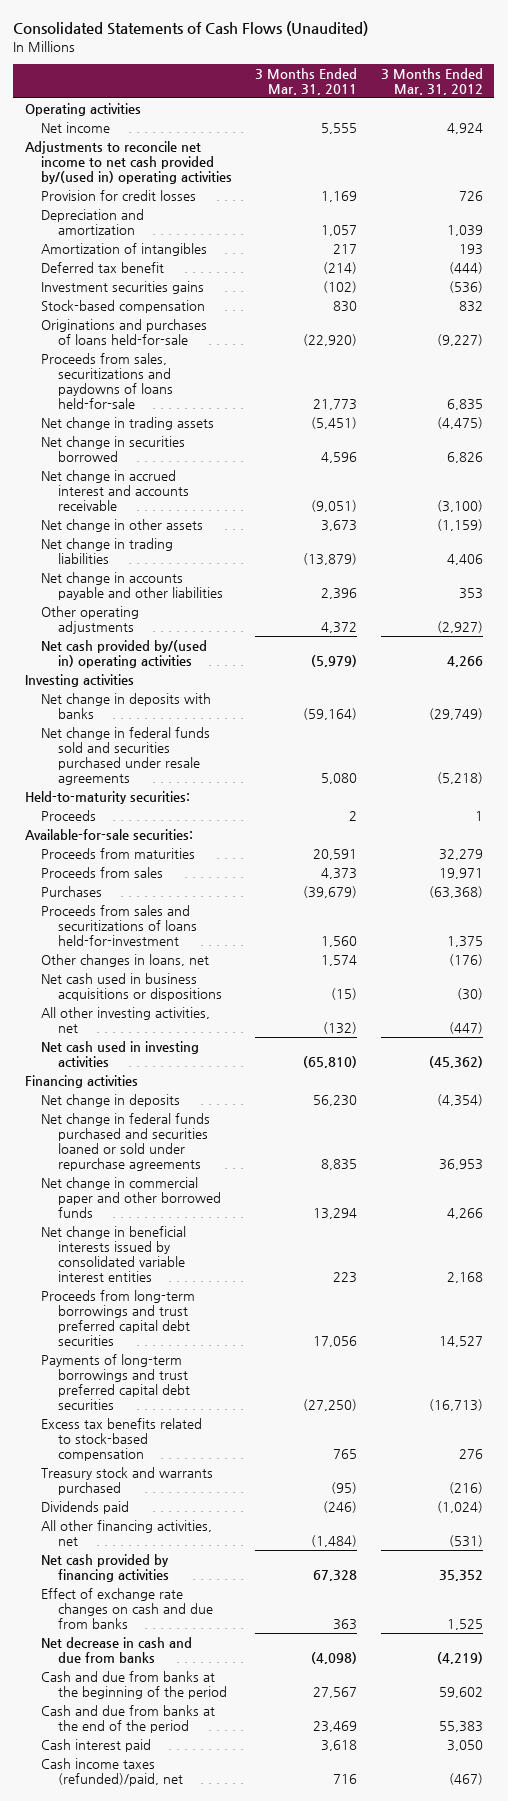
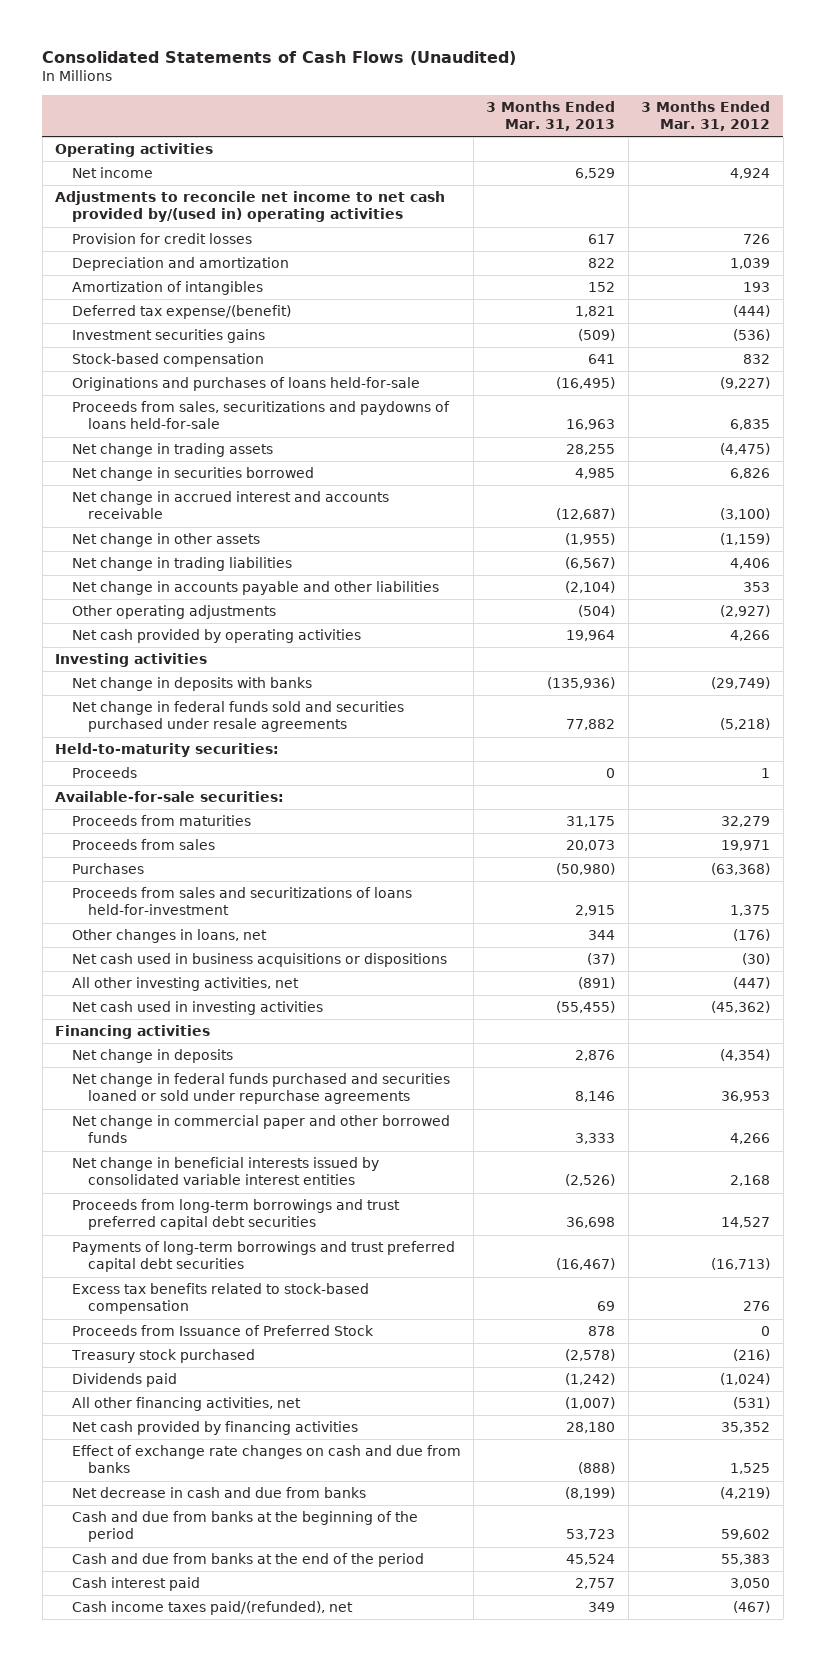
[255,67,358,95] 3 Months Ended Mar. 31, 2011 -> none
none -> [486,100,616,132] 3 Months Ended Mar. 31, 2013
[41,262,165,274] Deferred tax benefit -> [71,305,291,320] Deferred tax expense/(benefit)
[41,640,208,669] Net cash provided by/(used in) operating activities -> [71,629,361,644] Net cash provided by operating activities
none -> [71,1325,374,1337] Proceeds from Issuance of Preferred Stock
[41,1467,214,1496] Treasury stock and warrants purchased -> [70,1349,255,1364] Treasury stock purchased
[41,1758,183,1787] Cash income taxes (refunded)/paid, net -> [71,1601,353,1616] Cash income taxes paid/(refunded), net

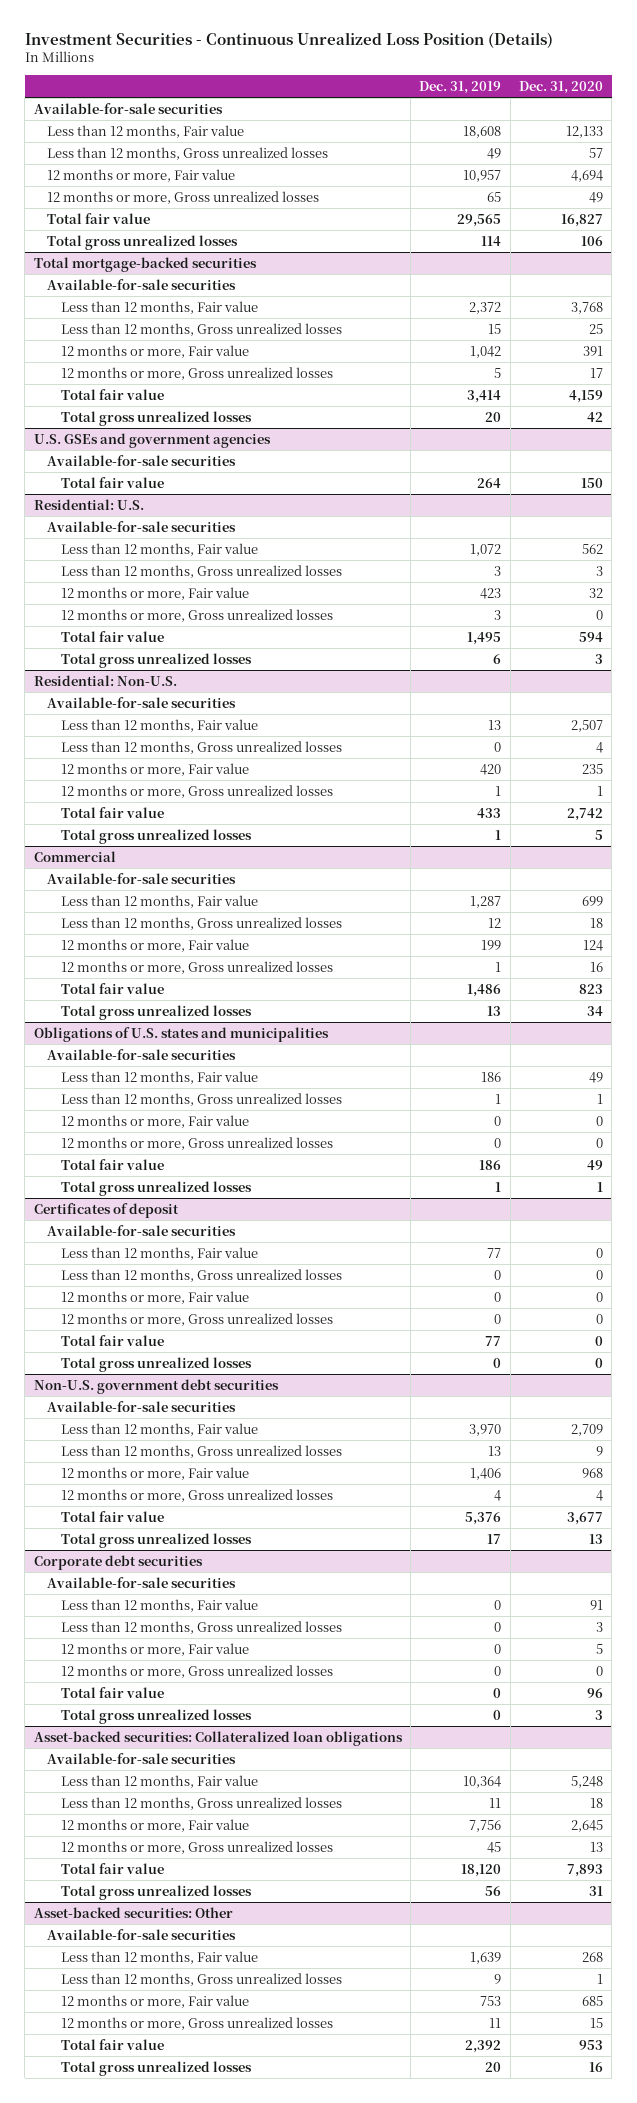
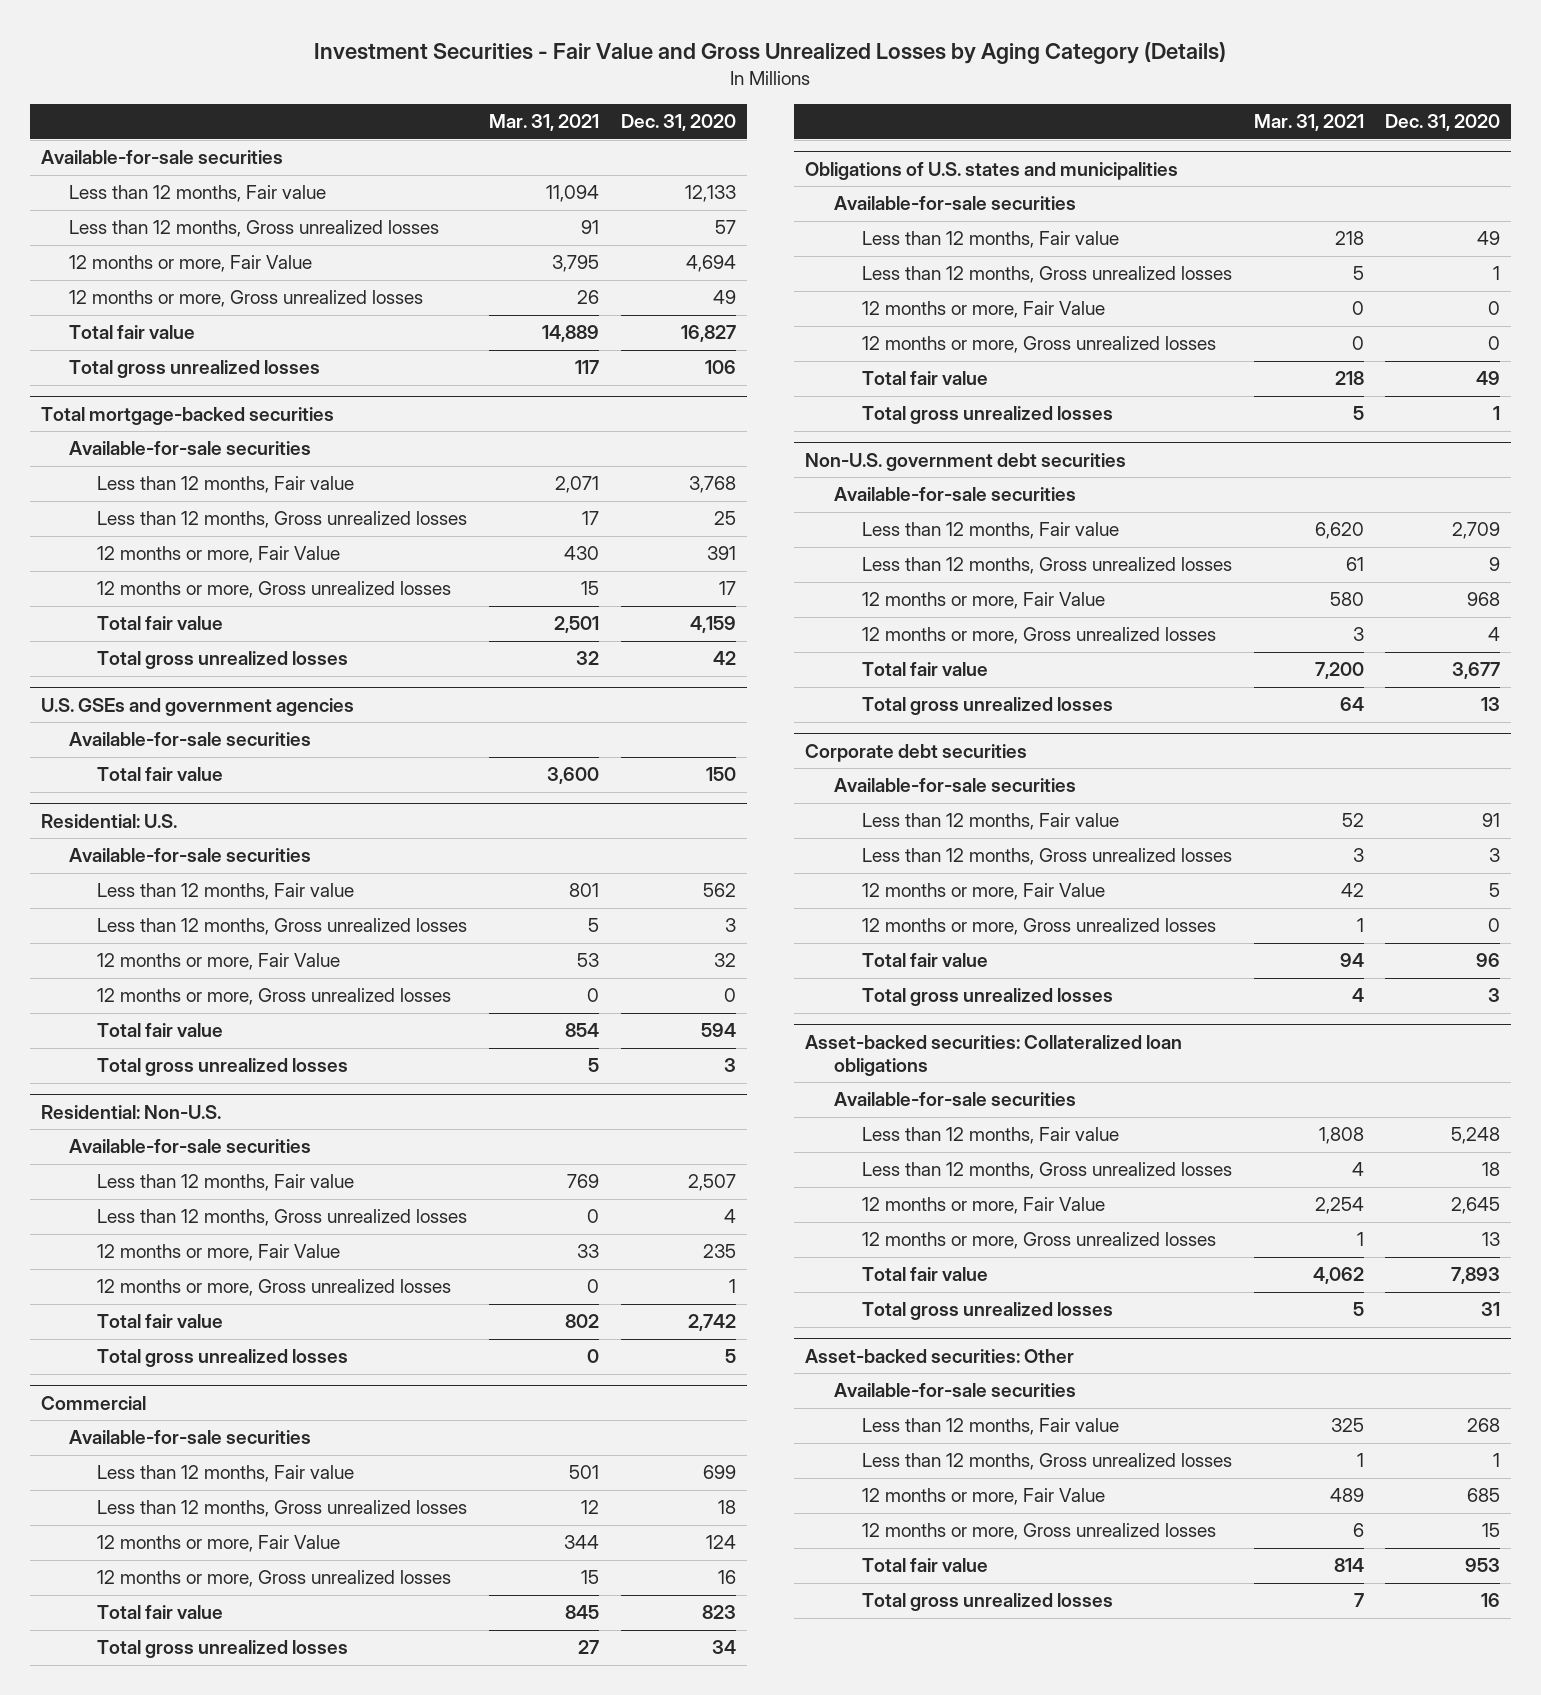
[24,32,553,49] Investment Securities - Continuous Unrealized Loss Position (Details) -> [314,42,1227,65] Investment Securities - Fair Value and Gross Unrealized Losses by Aging Category (Details)
[419,80,502,94] Dec. 31, 2019 -> none
none -> [489,114,600,132] Mar. 31, 2021
[47,168,236,182] 12 months or more, Fair value -> [68,255,312,273] 12 months or more, Fair Value
[60,344,249,358] 12 months or more, Fair value -> [97,546,341,564] 12 months or more, Fair Value
[60,586,249,600] 12 months or more, Fair value -> [97,953,341,971] 12 months or more, Fair Value
[60,762,249,776] 12 months or more, Fair value -> [97,1244,341,1262] 12 months or more, Fair Value
[60,938,249,952] 12 months or more, Fair value -> [97,1535,341,1553] 12 months or more, Fair Value
[60,1114,249,1128] 12 months or more, Fair value -> [861,301,1105,319] 12 months or more, Fair Value
[33,1202,179,1218] Certificates of deposit -> none
[47,1224,237,1236] Available-for-sale securities -> none
[60,1246,258,1260] Less than 12 months, Fair value -> none
[60,1268,342,1282] Less than 12 months, Gross unrealized losses -> none
[60,1290,249,1304] 12 months or more, Fair value -> none
[60,1312,333,1326] 12 months or more, Gross unrealized losses -> none
[60,1334,164,1346] Total fair value -> none
[60,1356,252,1372] Total gross unrealized losses -> none
[60,1466,249,1480] 12 months or more, Fair value -> [861,592,1105,610] 12 months or more, Fair Value
[60,1642,249,1656] 12 months or more, Fair value -> [861,883,1105,901] 12 months or more, Fair Value
[60,1818,249,1832] 12 months or more, Fair value -> [861,1197,1105,1215] 12 months or more, Fair Value
[60,1994,249,2008] 12 months or more, Fair value -> [861,1488,1105,1506] 12 months or more, Fair Value

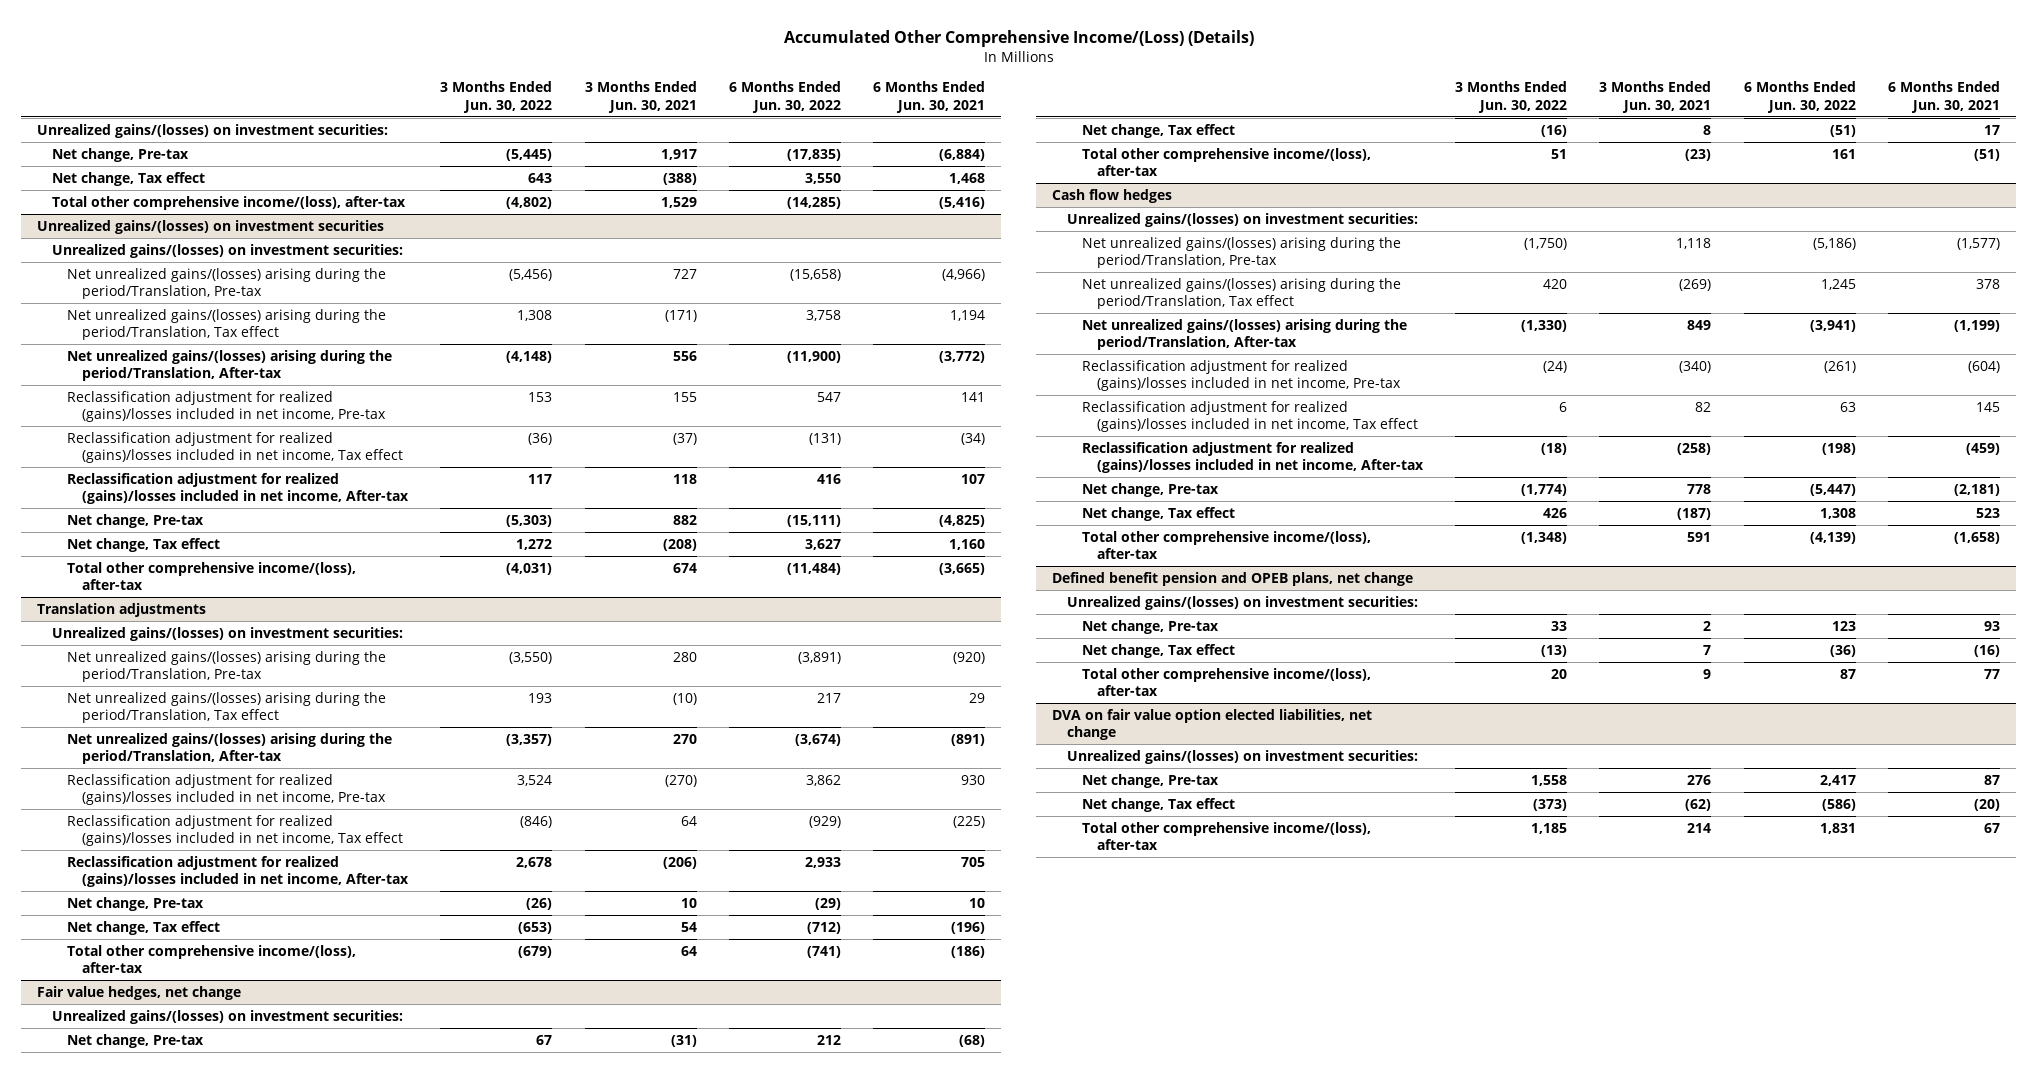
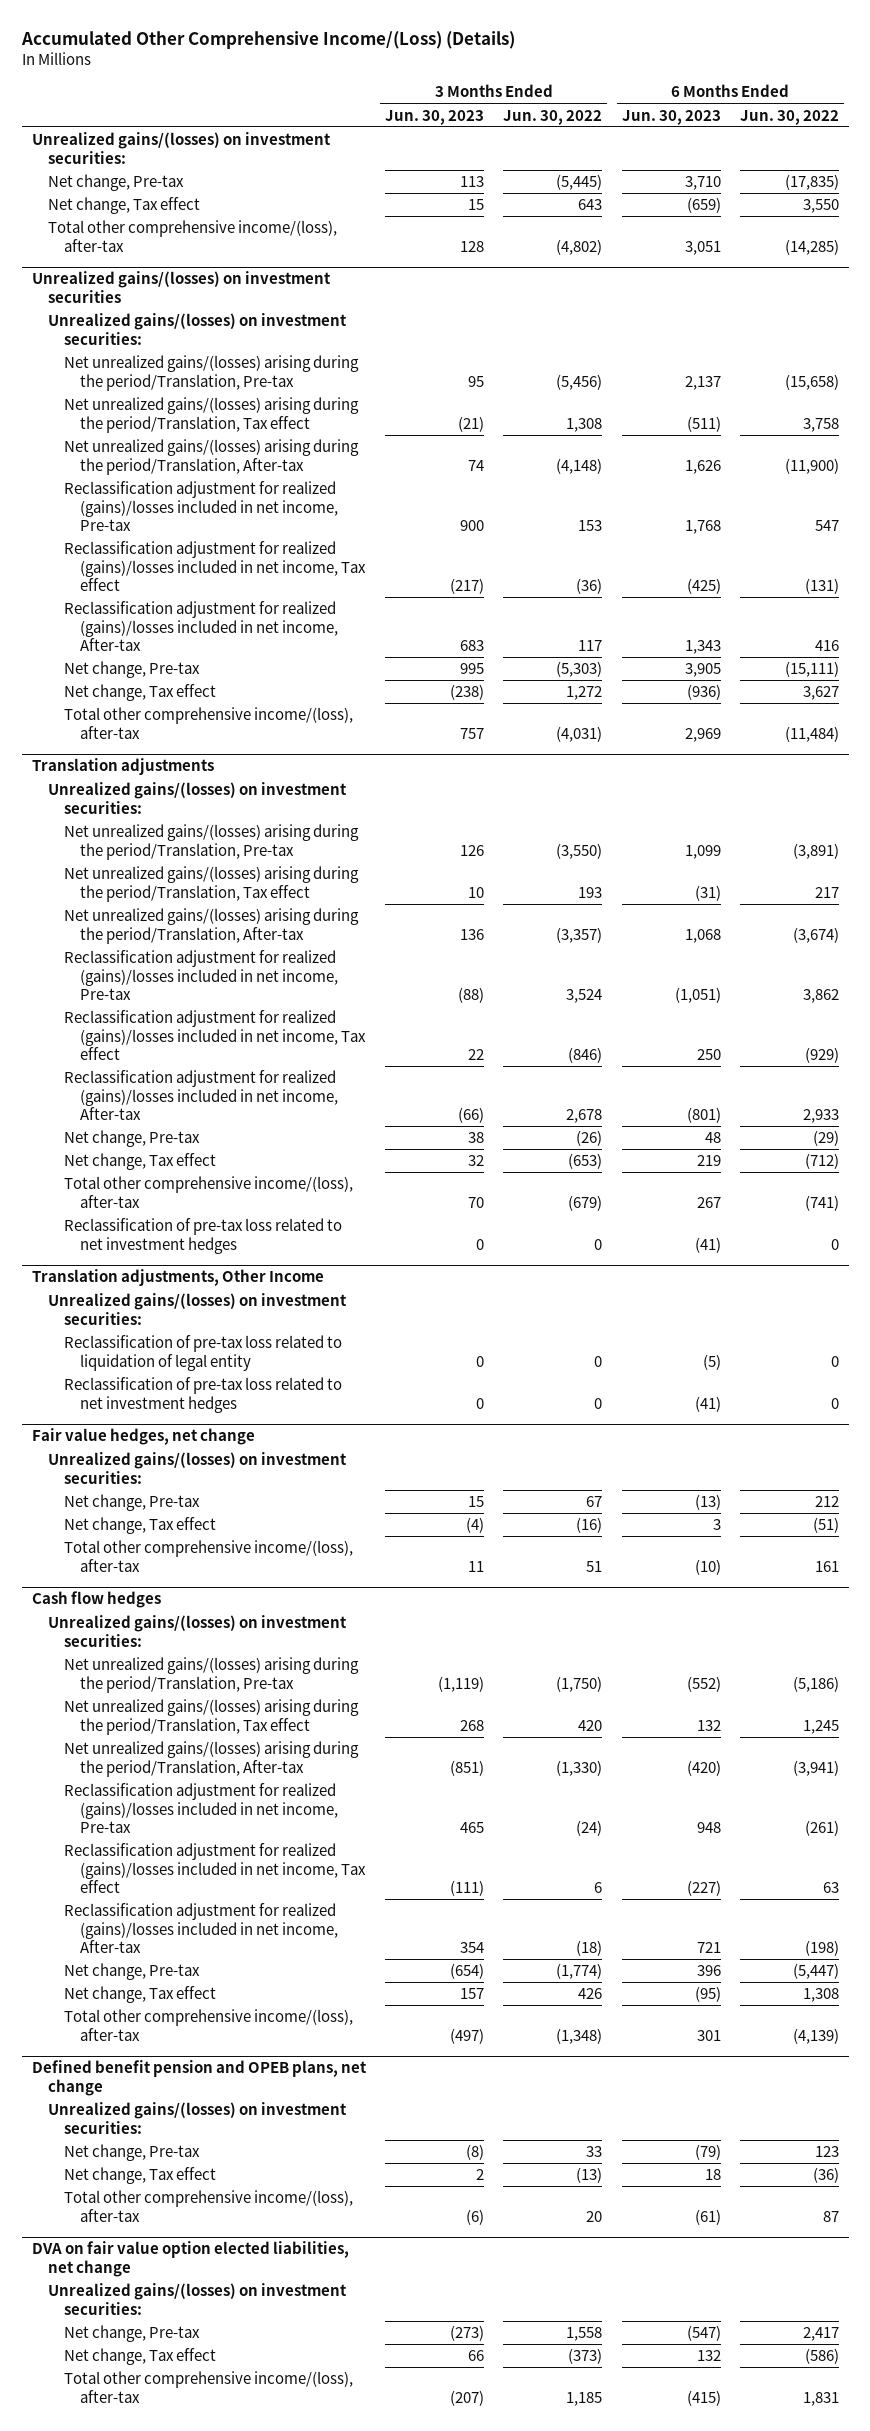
[584,81,697,113] 3 Months Ended Jun. 30, 2021 -> none
[873,81,986,113] 6 Months Ended Jun. 30, 2021 -> none
none -> [384,109,484,125] Jun. 30, 2023
none -> [621,109,721,125] Jun. 30, 2023
none -> [63,1218,342,1254] Reclassification of pre-tax loss related to net investment hedges
none -> [31,1269,324,1287] Translation adjustments, Other Income
none -> [47,1293,347,1325] Unrealized gains/(losses) on investment securities:
none -> [63,1335,342,1371] Reclassification of pre-tax loss related to liquidation of legal entity
none -> [63,1377,342,1413] Reclassification of pre-tax loss related to net investment hedges

